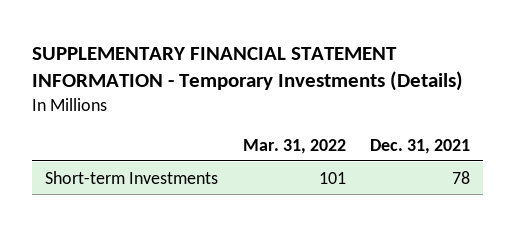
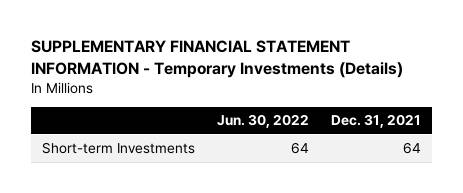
[242,138,346,154] Mar. 31, 2022 -> none
none -> [216,114,309,129] Jun. 30, 2022
[452,170,471,184] 78 -> [403,142,422,155] 64

